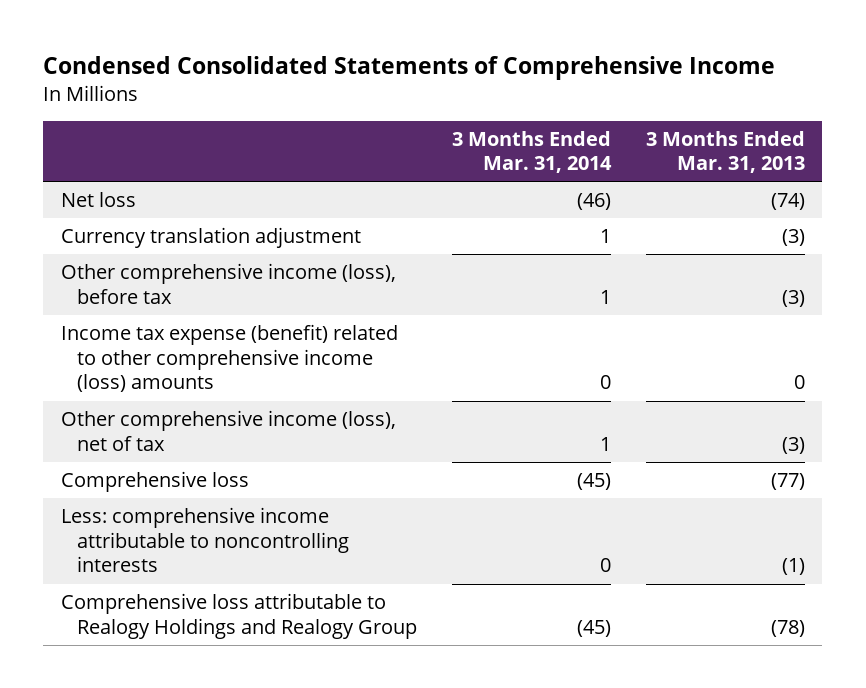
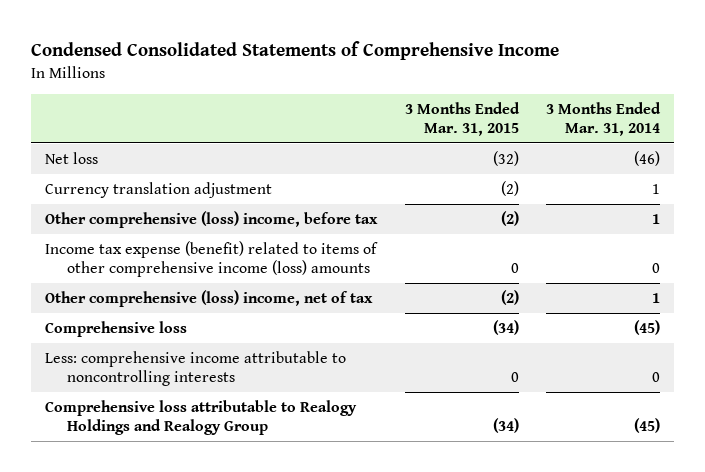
[645,130,805,174] 3 Months Ended Mar. 31, 2013 -> none
none -> [404,101,520,137] 3 Months Ended Mar. 31, 2015
[60,263,396,304] Other comprehensive income (loss), before tax -> [44,210,378,228] Other comprehensive (loss) income, before tax
[60,324,398,393] Income tax expense (benefit) related to other comprehensive income (loss) amounts -> [44,240,378,277] Income tax expense (benefit) related to items of other comprehensive income (loss) amounts
[60,410,396,451] Other comprehensive income (loss), net of tax -> [44,289,373,307] Other comprehensive (loss) income, net of tax

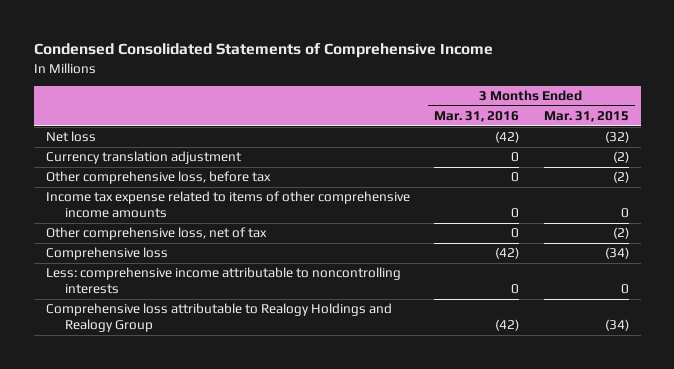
[546,101,662,137] 3 Months Ended Mar. 31, 2014 -> none
none -> [434,111,520,123] Mar. 31, 2016
[44,210,378,228] Other comprehensive (loss) income, before tax -> [45,171,271,185] Other comprehensive loss, before tax
[44,240,378,277] Income tax expense (benefit) related to items of other comprehensive income (loss) amounts -> [45,191,410,219] Income tax expense related to items of other comprehensive income amounts
[44,289,373,307] Other comprehensive (loss) income, net of tax -> [45,227,267,241] Other comprehensive loss, net of tax

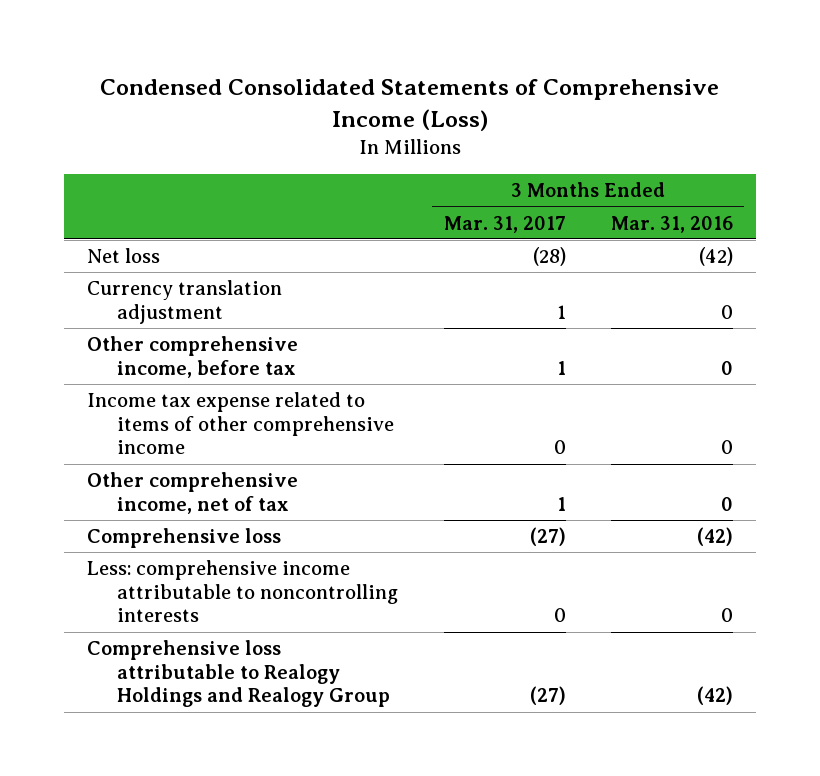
[33,43,493,59] Condensed Consolidated Statements of Comprehensive Income -> [99,79,719,131] Condensed Consolidated Statements of Comprehensive Income (Loss)
[543,111,629,123] Mar. 31, 2015 -> none
none -> [443,215,566,233] Mar. 31, 2017
[45,171,271,185] Other comprehensive loss, before tax -> [86,336,298,378] Other comprehensive income, before tax
[45,191,410,219] Income tax expense related to items of other comprehensive income amounts -> [86,392,395,455] Income tax expense related to items of other comprehensive income
[45,227,267,241] Other comprehensive loss, net of tax -> [86,472,298,514] Other comprehensive income, net of tax

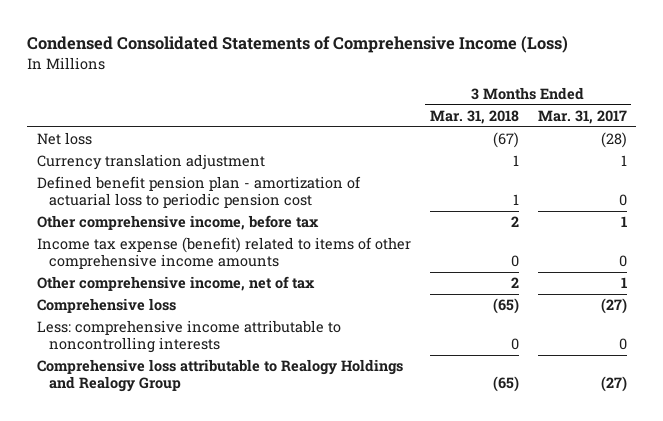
[610,215,733,233] Mar. 31, 2016 -> none
none -> [429,110,519,125] Mar. 31, 2018
none -> [36,176,361,209] Defined benefit pension plan - amortization of actuarial loss to periodic pension cost
[86,392,395,455] Income tax expense related to items of other comprehensive income -> [36,237,411,270] Income tax expense (benefit) related to items of other comprehensive income amounts

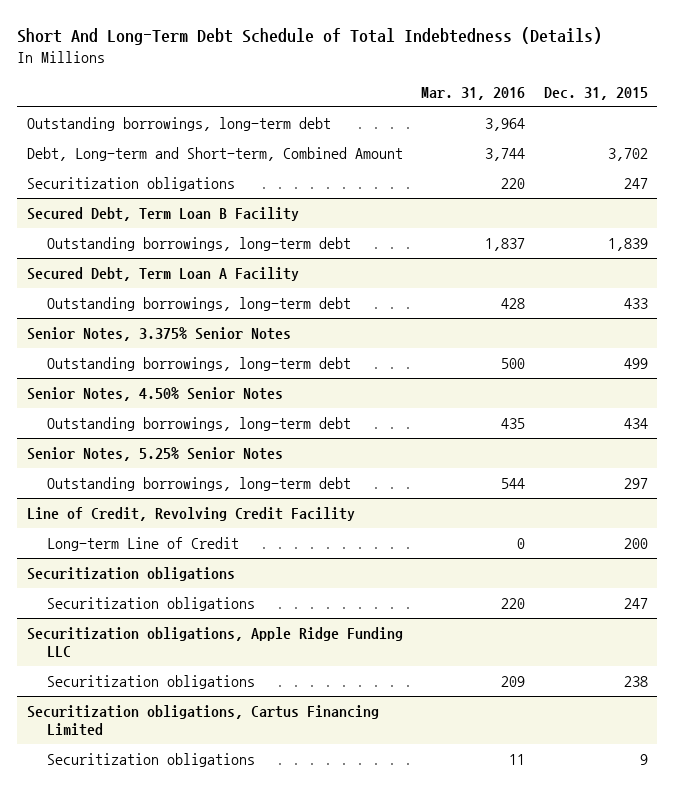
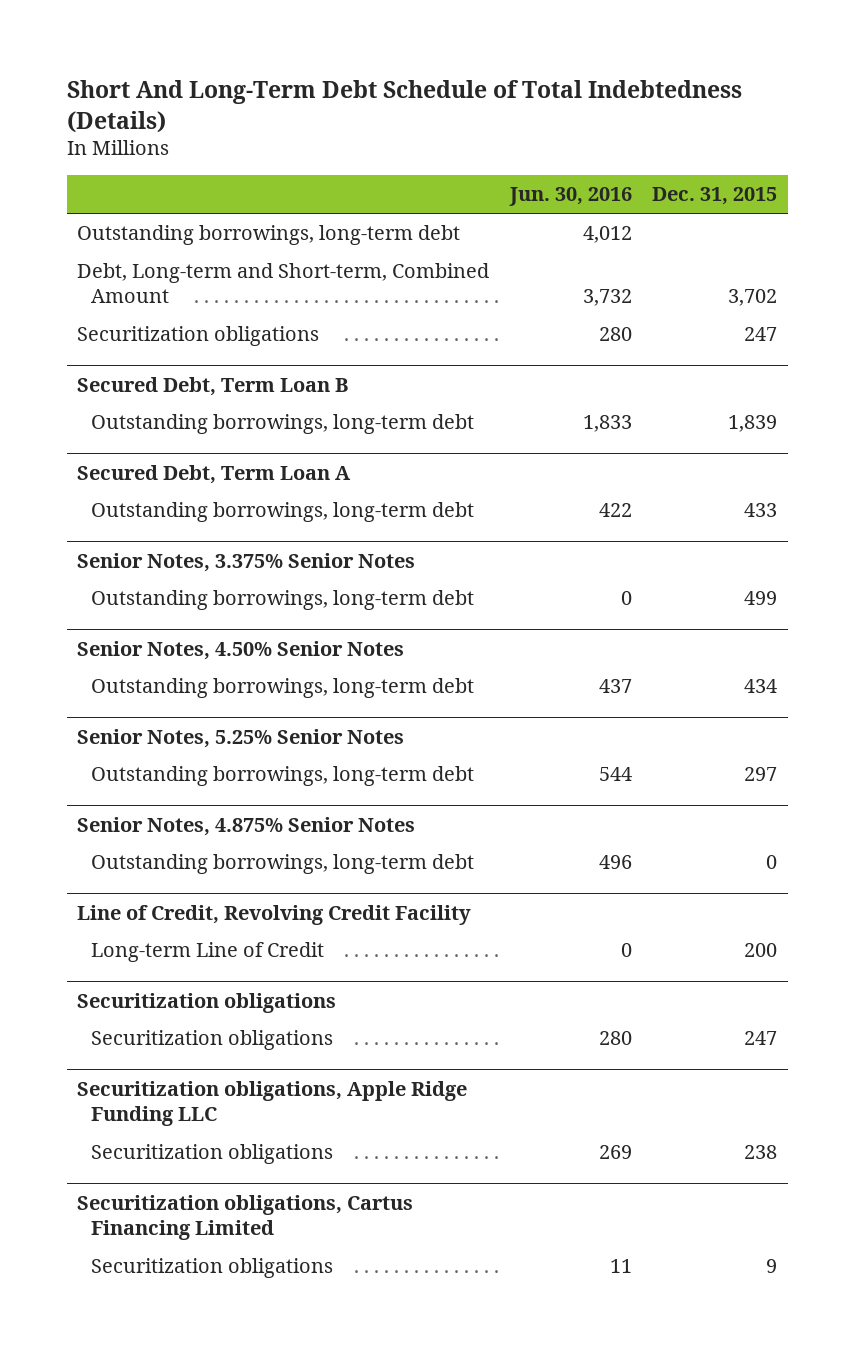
[421,86,526,100] Mar. 31, 2016 -> none
none -> [508,187,632,207] Jun. 30, 2016
[26,206,299,221] Secured Debt, Term Loan B Facility -> [76,376,348,396] Secured Debt, Term Loan B
[26,266,299,281] Secured Debt, Term Loan A Facility -> [76,464,351,484] Secured Debt, Term Loan A
none -> [76,816,415,836] Senior Notes, 4.875% Senior Notes
none -> [91,854,475,875] Outstanding borrowings, long-term debt

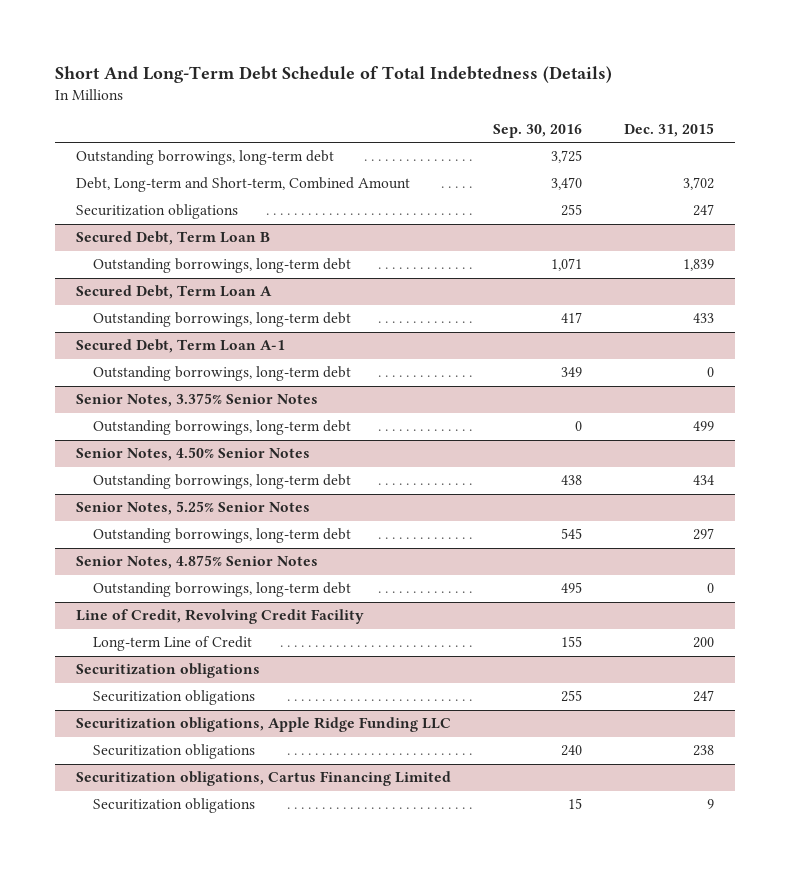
[508,187,632,207] Jun. 30, 2016 -> none
none -> [492,123,582,138] Sep. 30, 2016
none -> [75,339,285,354] Secured Debt, Term Loan A-1
none -> [93,366,352,382] Outstanding borrowings, long-term debt

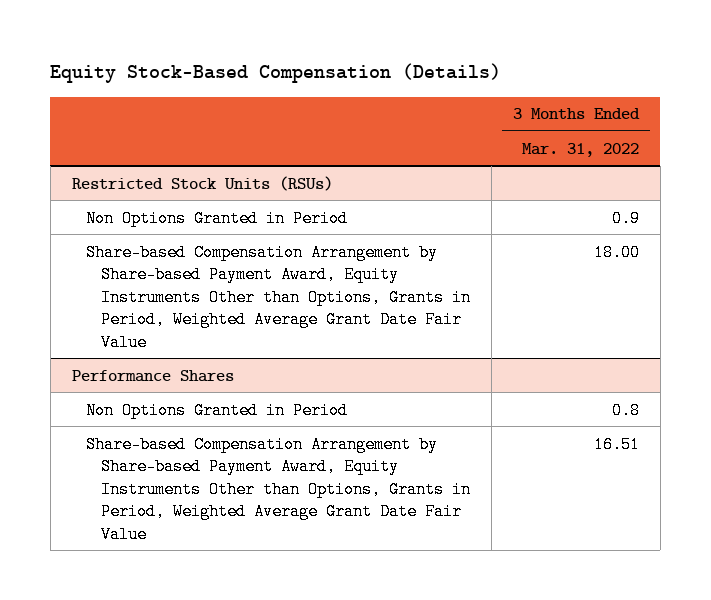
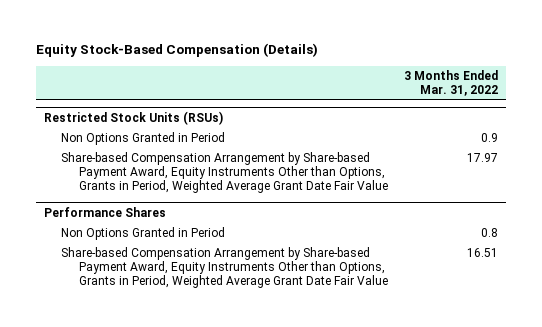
[593,243,640,261] 18.00 -> [466,153,498,163] 17.97

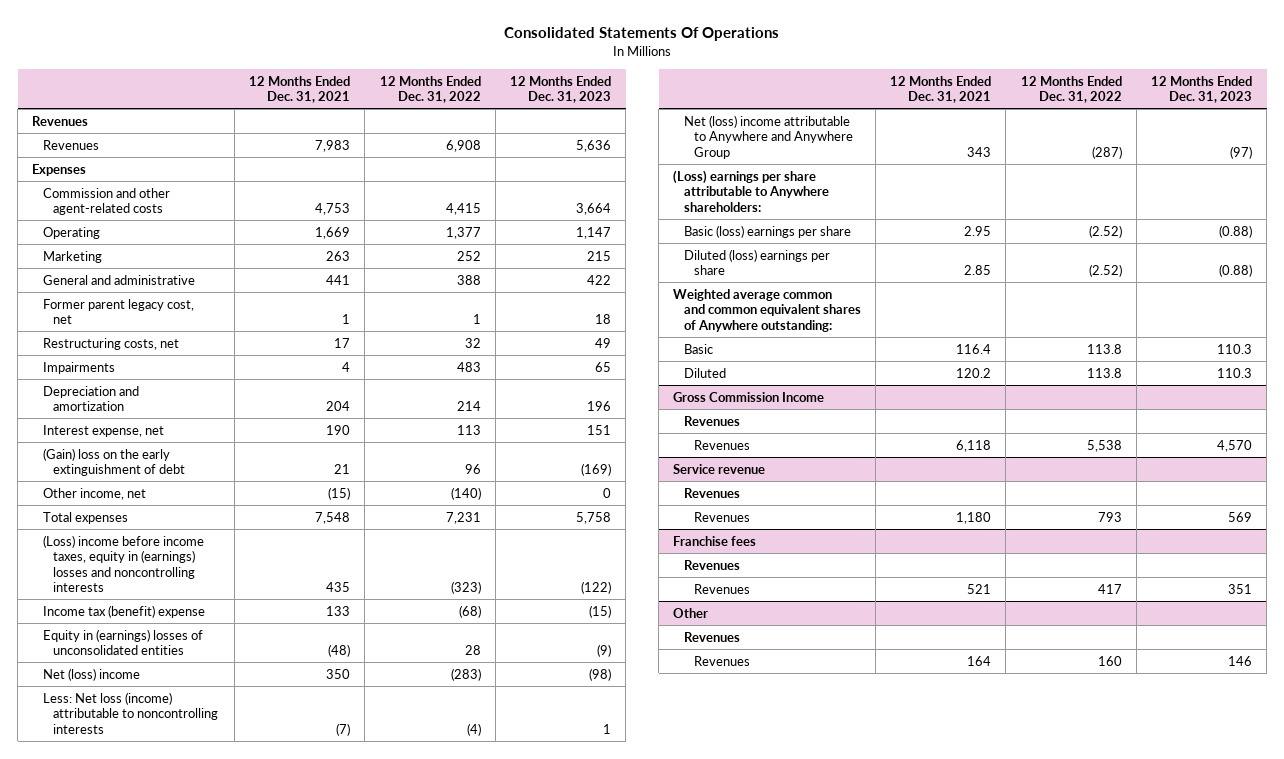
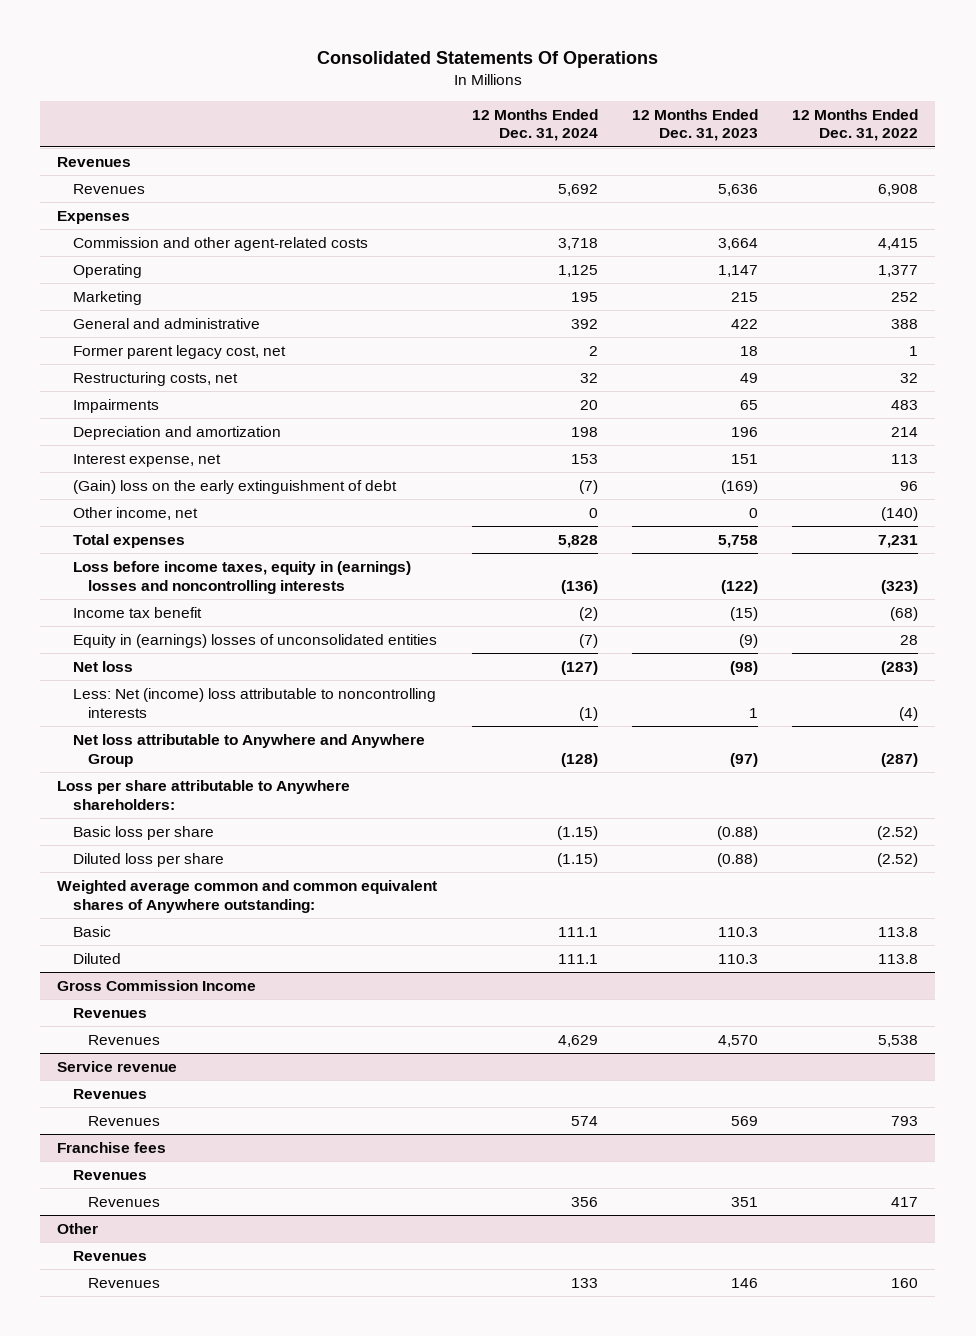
[249,75,351,104] 12 Months Ended Dec. 31, 2021 -> none
none -> [471,108,598,142] 12 Months Ended Dec. 31, 2024
[42,534,204,593] (Loss) income before income taxes, equity in (earnings) losses and noncontrolling interests -> [72,561,411,594] Loss before income taxes, equity in (earnings) losses and noncontrolling interests
[42,604,205,618] Income tax (benefit) expense -> [72,607,202,619] Income tax benefit
[42,667,140,681] Net (loss) income -> [72,661,133,673] Net loss
[42,691,219,734] Less: Net loss (income) attributable to noncontrolling interests -> [72,688,436,718] Less: Net (income) loss attributable to noncontrolling interests
[683,114,854,159] Net (loss) income attributable to Anywhere and Anywhere Group -> [72,734,425,767] Net loss attributable to Anywhere and Anywhere Group
[673,169,829,212] (Loss) earnings per share attributable to Anywhere shareholders: -> [57,780,351,810] Loss per share attributable to Anywhere shareholders:
[683,224,851,238] Basic (loss) earnings per share -> [72,826,214,841] Basic loss per share
[683,248,830,276] Diluted (loss) earnings per share -> [72,853,224,868] Diluted loss per share

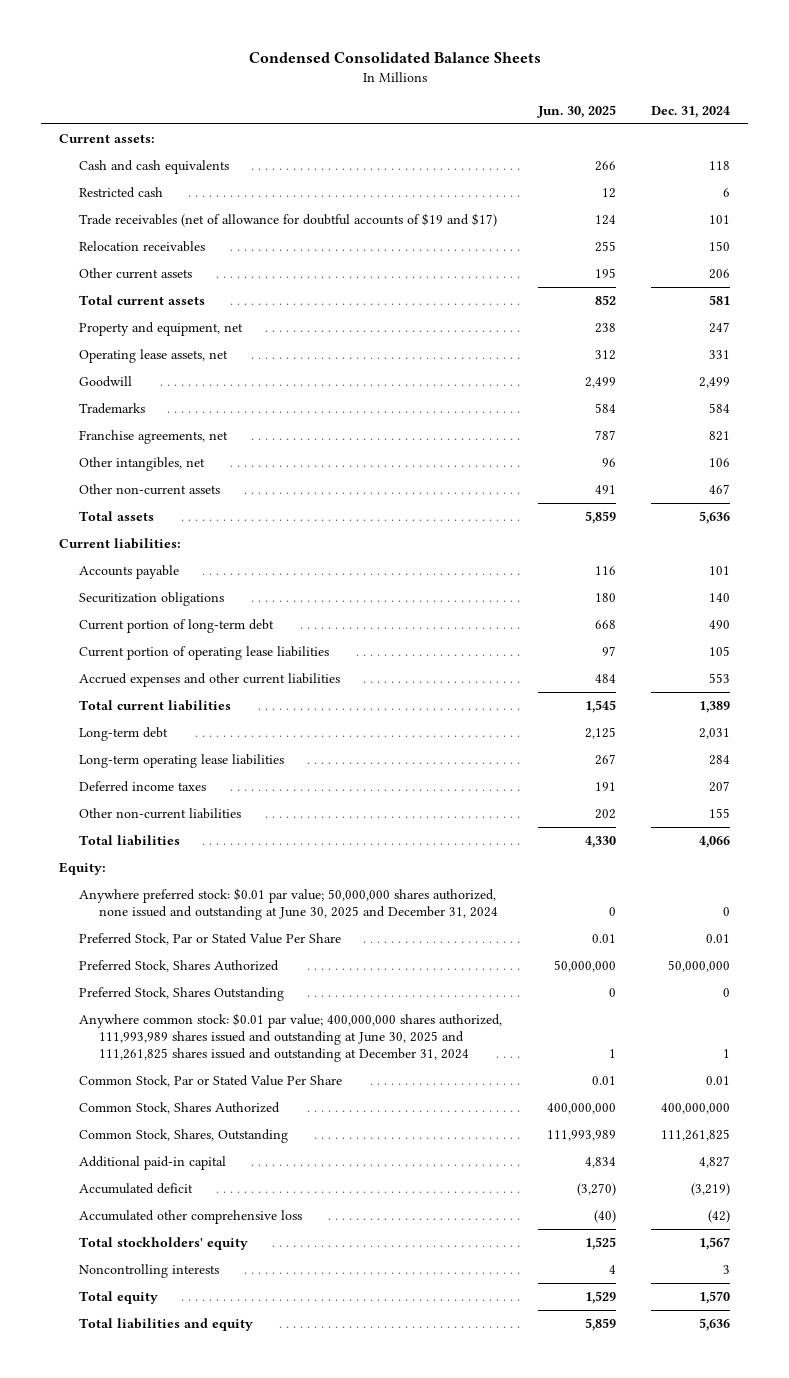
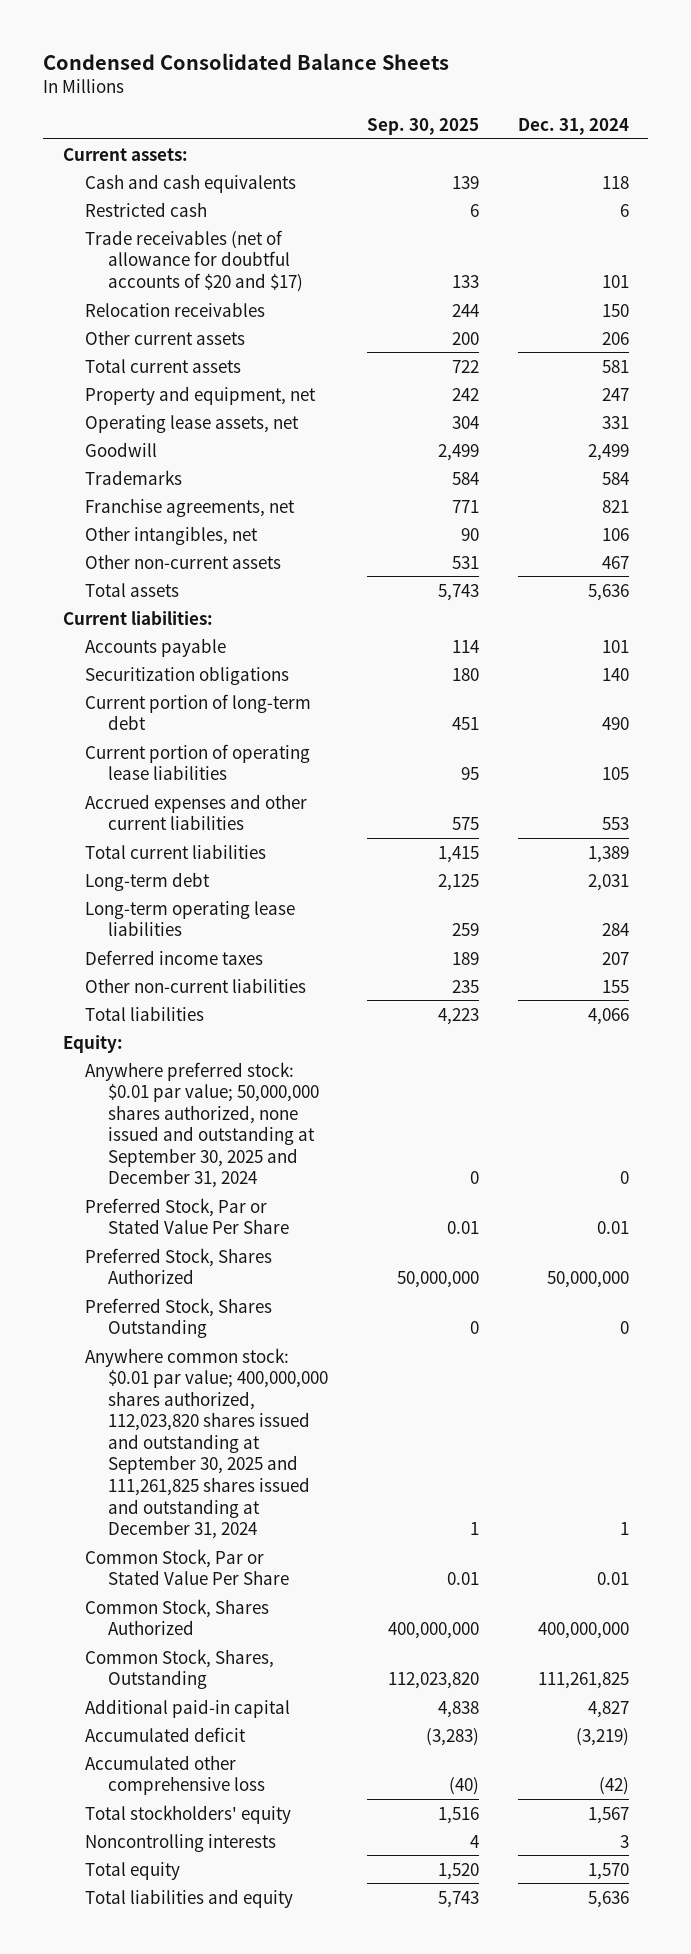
[536,104,616,118] Jun. 30, 2025 -> none
none -> [366,118,479,136] Sep. 30, 2025
[79,213,498,228] Trade receivables (net of allowance for doubtful accounts of $19 and $17) -> [85,229,303,292] Trade receivables (net of allowance for doubtful accounts of $20 and $17)
[79,888,499,921] Anywhere preferred stock: $0.01 par value; 50,000,000 shares authorized, none issued and outstanding at June 30, 2025 and December 31, 2024 -> [85,1061,319,1189] Anywhere preferred stock: $0.01 par value; 50,000,000 shares authorized, none issued and outstanding at September 30, 2025 and December 31, 2024
[79,1013,503,1063] Anywhere common stock: $0.01 par value; 400,000,000 shares authorized, 111,993,989 shares issued and outstanding at June 30, 2025 and 111,261,825 shares issued and outstanding at December 31, 2024 -> [85,1347,328,1540] Anywhere common stock: $0.01 par value; 400,000,000 shares authorized, 112,023,820 shares issued and outstanding at September 30, 2025 and 111,261,825 shares issued and outstanding at December 31, 2024

